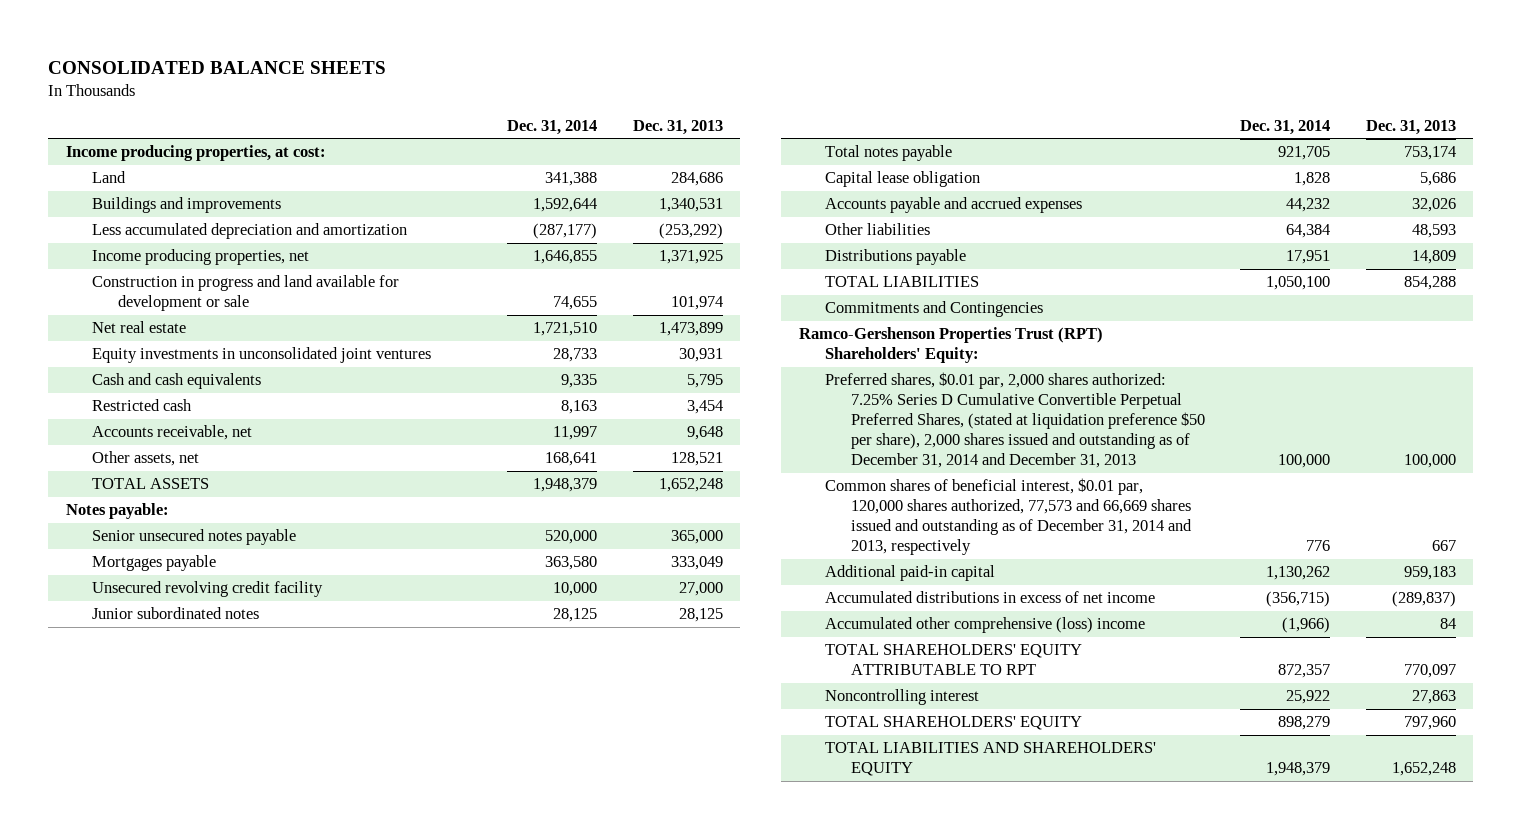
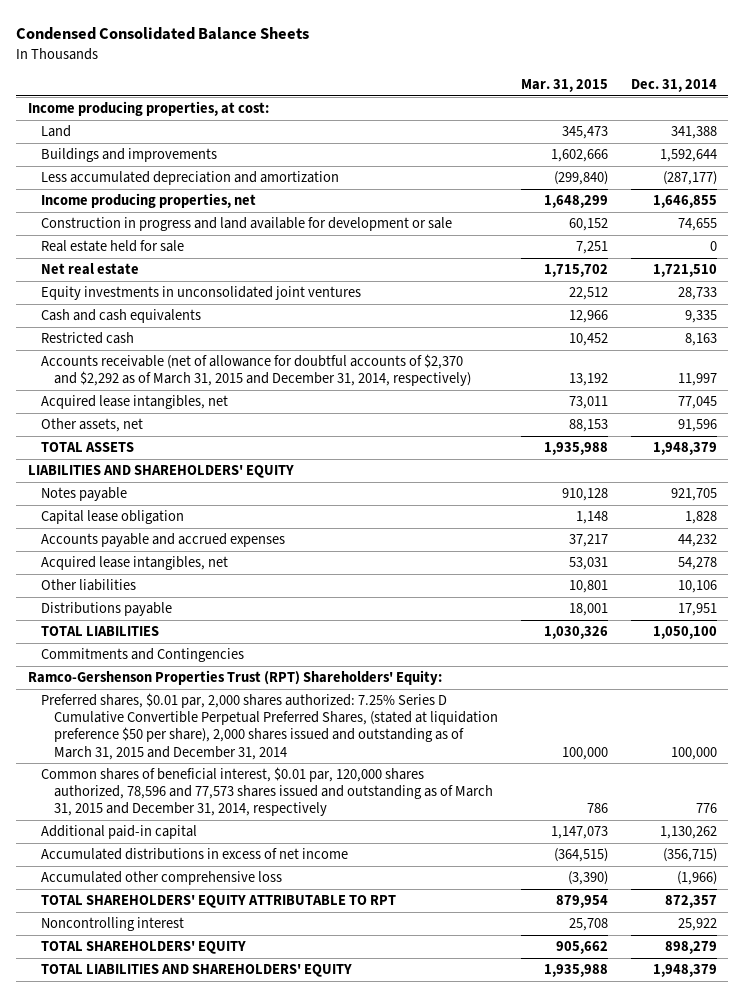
[48,60,387,74] CONSOLIDATED BALANCE SHEETS -> [16,26,310,40] Condensed Consolidated Balance Sheets
[632,119,723,135] Dec. 31, 2013 -> none
none -> [521,79,609,93] Mar. 31, 2015
none -> [41,240,185,253] Real estate held for sale
[91,425,252,441] Accounts receivable, net -> [41,354,472,387] Accounts receivable (net of allowance for doubtful accounts of $2,370 and $2,292 as of March 31, 2015 and December 31, 2014, respectively)
none -> [41,395,229,410] Acquired lease intangibles, net
[545,452,598,467] 168,641 -> [678,419,718,433] 91,596
[65,503,169,520] Notes payable: -> none
[91,529,296,546] Senior unsecured notes payable -> none
[91,555,216,572] Mortgages payable -> none
[91,581,323,598] Unsecured revolving credit facility -> none
[91,607,259,620] Junior subordinated notes -> none
none -> [27,465,294,479] LIABILITIES AND SHAREHOLDERS' EQUITY
[824,145,952,162] Total notes payable -> [41,487,128,502] Notes payable
none -> [41,556,229,571] Acquired lease intangibles, net
[1286,224,1331,239] 64,384 -> [678,580,718,594] 10,106
[824,372,1205,469] Preferred shares, $0.01 par, 2,000 shares authorized: 7.25% Series D Cumulative Convertible Perpetual Preferred Shares, (stated at liquidation preference $50 per share), 2,000 shares issued and outstanding as of December 31, 2014 and December 31, 2013 -> [41,693,499,760] Preferred shares, $0.01 par, 2,000 shares authorized: 7.25% Series D Cumulative Convertible Perpetual Preferred Shares, (stated at liquidation preference $50 per share), 2,000 shares issued and outstanding as of March 31, 2015 and December 31, 2014
[824,478,1192,556] Common shares of beneficial interest, $0.01 par, 120,000 shares authorized, 77,573 and 66,669 shares issued and outstanding as of December 31, 2014 and 2013, respectively -> [41,767,494,817] Common shares of beneficial interest, $0.01 par, 120,000 shares authorized, 78,596 and 77,573 shares issued and outstanding as of March 31, 2015 and December 31, 2014, respectively
[824,617,1145,634] Accumulated other comprehensive (loss) income -> [41,871,283,886] Accumulated other comprehensive loss

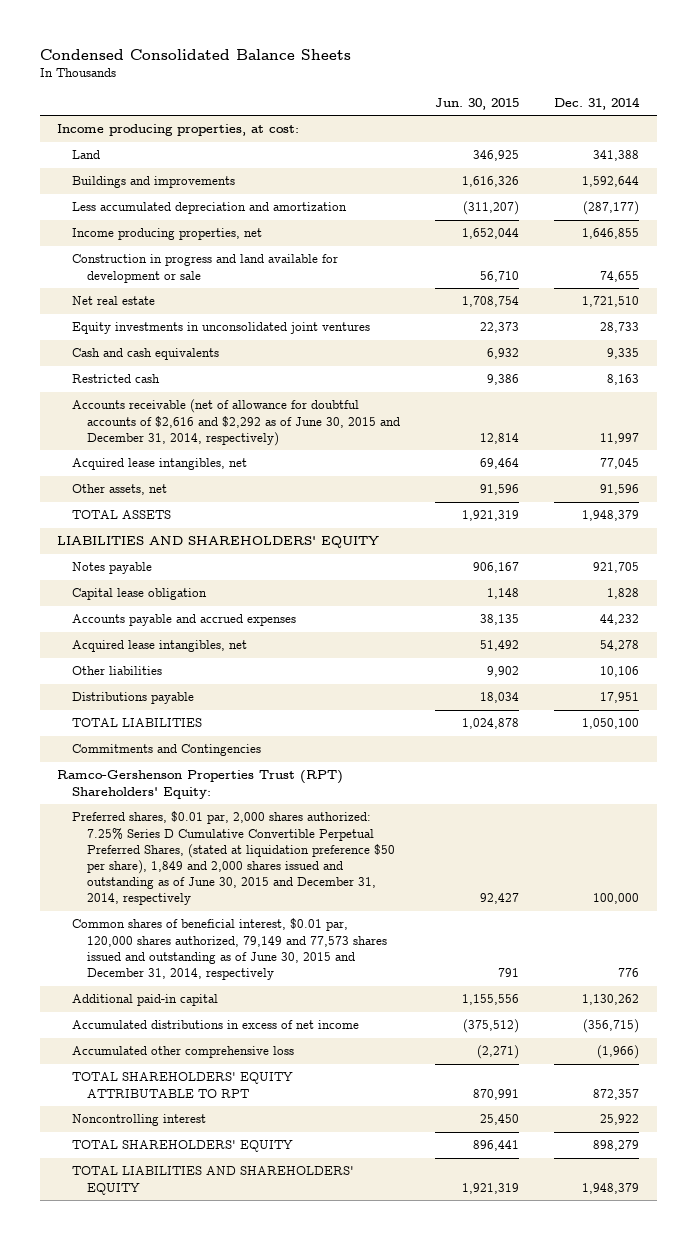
[521,79,609,93] Mar. 31, 2015 -> none
none -> [435,97,520,110] Jun. 30, 2015
[41,240,185,253] Real estate held for sale -> none
[41,354,472,387] Accounts receivable (net of allowance for doubtful accounts of $2,370 and $2,292 as of March 31, 2015 and December 31, 2014, respectively) -> [72,399,401,446] Accounts receivable (net of allowance for doubtful accounts of $2,616 and $2,292 as of June 30, 2015 and December 31, 2014, respectively)
[41,693,499,760] Preferred shares, $0.01 par, 2,000 shares authorized: 7.25% Series D Cumulative Convertible Perpetual Preferred Shares, (stated at liquidation preference $50 per share), 2,000 shares issued and outstanding as of March 31, 2015 and December 31, 2014 -> [72,811,396,906] Preferred shares, $0.01 par, 2,000 shares authorized: 7.25% Series D Cumulative Convertible Perpetual Preferred Shares, (stated at liquidation preference $50 per share), 1,849 and 2,000 shares issued and outstanding as of June 30, 2015 and December 31, 2014, respectively
[41,767,494,817] Common shares of beneficial interest, $0.01 par, 120,000 shares authorized, 78,596 and 77,573 shares issued and outstanding as of March 31, 2015 and December 31, 2014, respectively -> [72,918,388,980] Common shares of beneficial interest, $0.01 par, 120,000 shares authorized, 79,149 and 77,573 shares issued and outstanding as of June 30, 2015 and December 31, 2014, respectively

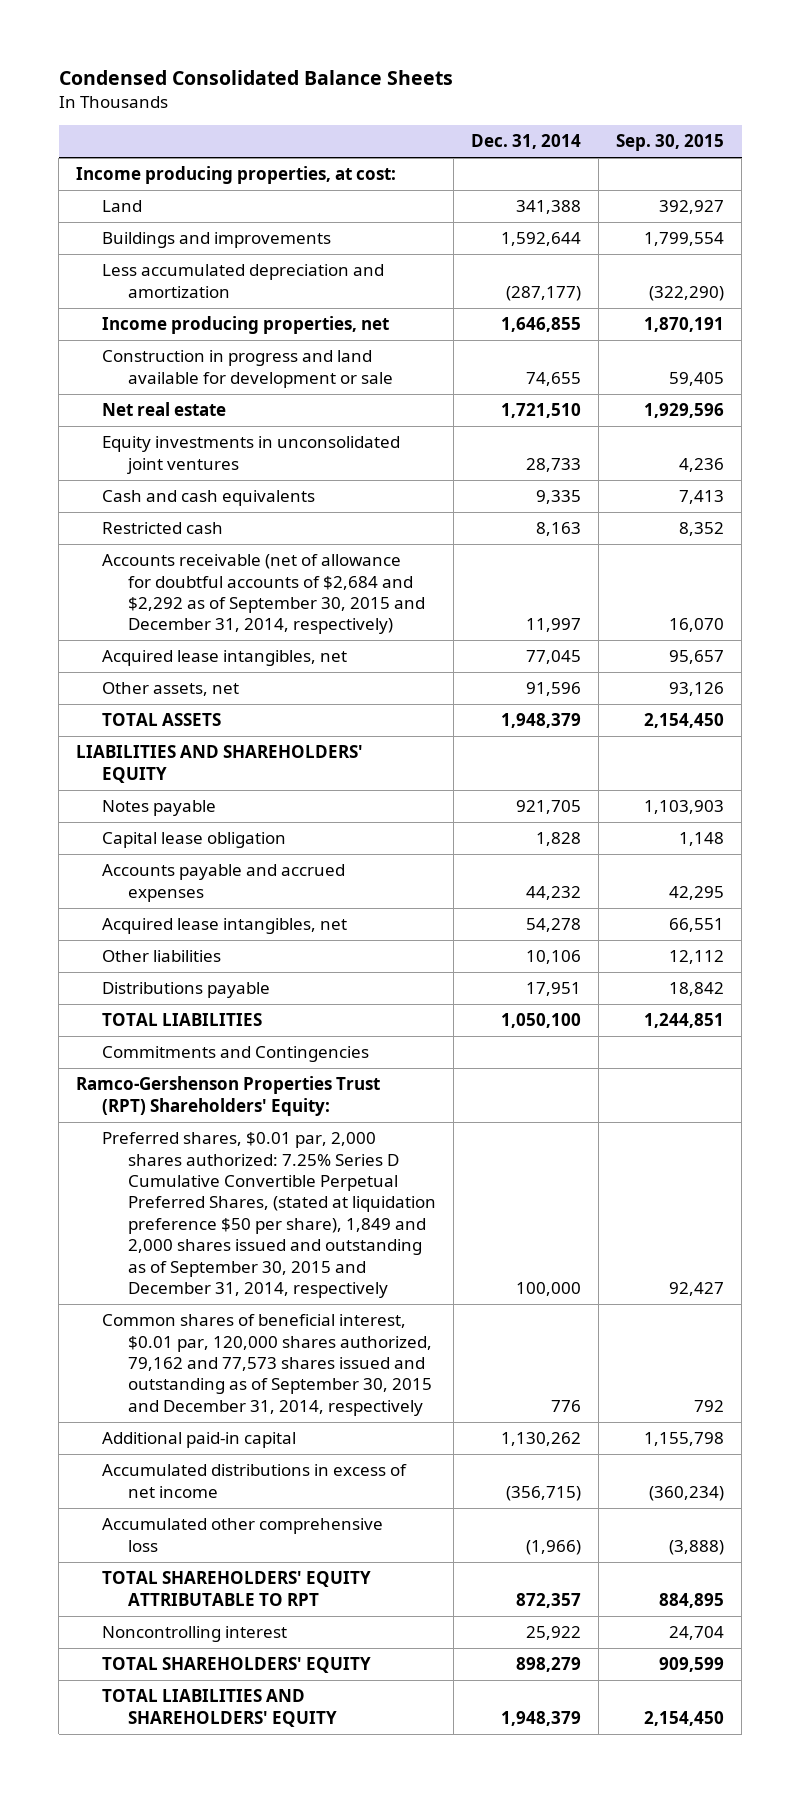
[435,97,520,110] Jun. 30, 2015 -> none
none -> [616,134,725,152] Sep. 30, 2015
[72,399,401,446] Accounts receivable (net of allowance for doubtful accounts of $2,616 and $2,292 as of June 30, 2015 and December 31, 2014, respectively) -> [101,554,425,635] Accounts receivable (net of allowance for doubtful accounts of $2,684 and $2,292 as of September 30, 2015 and December 31, 2014, respectively)
[72,811,396,906] Preferred shares, $0.01 par, 2,000 shares authorized: 7.25% Series D Cumulative Convertible Perpetual Preferred Shares, (stated at liquidation preference $50 per share), 1,849 and 2,000 shares issued and outstanding as of June 30, 2015 and December 31, 2014, respectively -> [101,1132,436,1299] Preferred shares, $0.01 par, 2,000 shares authorized: 7.25% Series D Cumulative Convertible Perpetual Preferred Shares, (stated at liquidation preference $50 per share), 1,849 and 2,000 shares issued and outstanding as of September 30, 2015 and December 31, 2014, respectively
[72,918,388,980] Common shares of beneficial interest, $0.01 par, 120,000 shares authorized, 79,149 and 77,573 shares issued and outstanding as of June 30, 2015 and December 31, 2014, respectively -> [101,1314,432,1416] Common shares of beneficial interest, $0.01 par, 120,000 shares authorized, 79,162 and 77,573 shares issued and outstanding as of September 30, 2015 and December 31, 2014, respectively

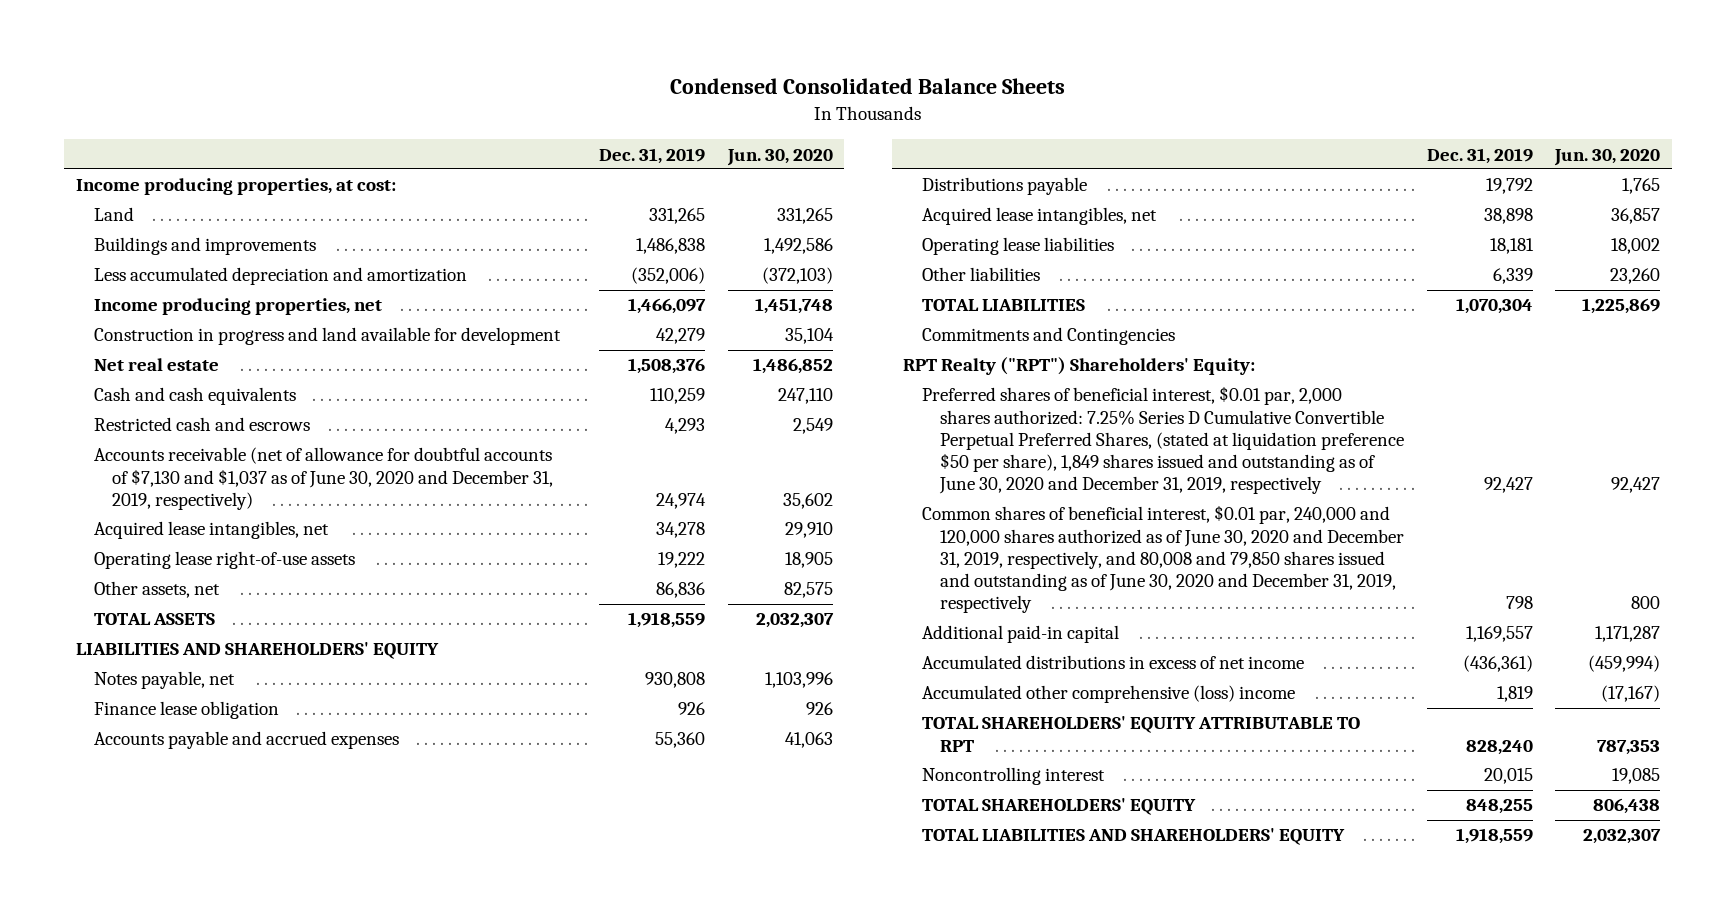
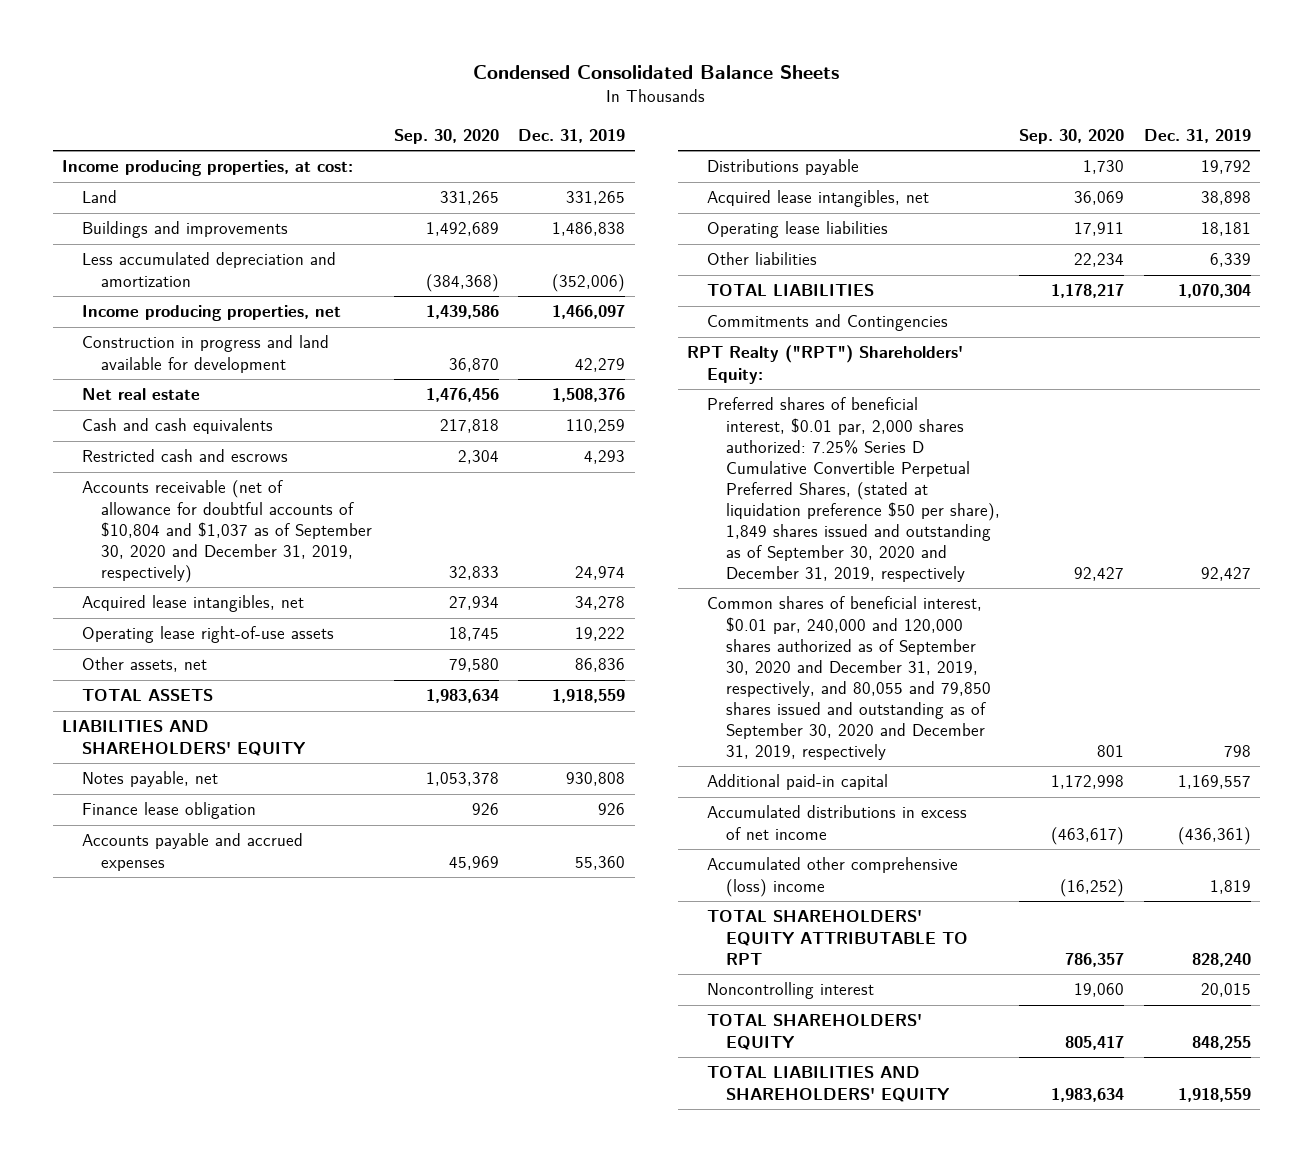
[726,148,833,166] Jun. 30, 2020 -> none
none -> [394,128,500,144] Sep. 30, 2020
[93,447,554,510] Accounts receivable (net of allowance for doubtful accounts of $7,130 and $1,037 as of June 30, 2020 and December 31, 2019, respectively) -> [81,480,372,583] Accounts receivable (net of allowance for doubtful accounts of $10,804 and $1,037 as of September 30, 2020 and December 31, 2019, respectively)
[921,386,1405,495] Preferred shares of beneficial interest, $0.01 par, 2,000 shares authorized: 7.25% Series D Cumulative Convertible Perpetual Preferred Shares, (stated at liquidation preference $50 per share), 1,849 shares issued and outstanding as of June 30, 2020 and December 31, 2019, respectively -> [706,397,1001,582] Preferred shares of beneficial interest, $0.01 par, 2,000 shares authorized: 7.25% Series D Cumulative Convertible Perpetual Preferred Shares, (stated at liquidation preference $50 per share), 1,849 shares issued and outstanding as of September 30, 2020 and December 31, 2019, respectively
[921,505,1405,614] Common shares of beneficial interest, $0.01 par, 240,000 and 120,000 shares authorized as of June 30, 2020 and December 31, 2019, respectively, and 80,008 and 79,850 shares issued and outstanding as of June 30, 2020 and December 31, 2019, respectively -> [706,596,992,760] Common shares of beneficial interest, $0.01 par, 240,000 and 120,000 shares authorized as of September 30, 2020 and December 31, 2019, respectively, and 80,055 and 79,850 shares issued and outstanding as of September 30, 2020 and December 31, 2019, respectively

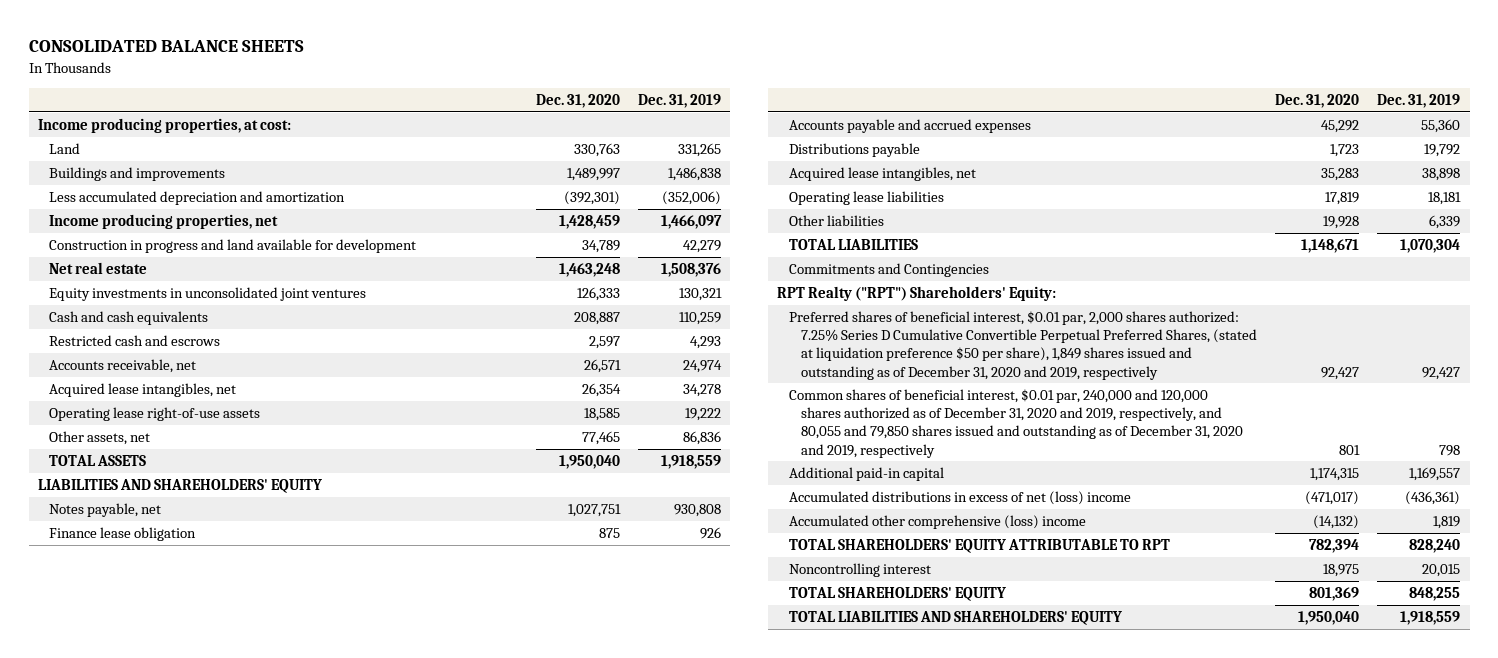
[473,65,840,80] Condensed Consolidated Balance Sheets -> [28,40,304,53] CONSOLIDATED BALANCE SHEETS
[394,128,500,144] Sep. 30, 2020 -> none
none -> [535,93,620,108] Dec. 31, 2020
none -> [49,287,367,302] Equity investments in unconsolidated joint ventures
[81,480,372,583] Accounts receivable (net of allowance for doubtful accounts of $10,804 and $1,037 as of September 30, 2020 and December 31, 2019, respectively) -> [49,359,197,374] Accounts receivable, net
[706,397,1001,582] Preferred shares of beneficial interest, $0.01 par, 2,000 shares authorized: 7.25% Series D Cumulative Convertible Perpetual Preferred Shares, (stated at liquidation preference $50 per share), 1,849 shares issued and outstanding as of September 30, 2020 and December 31, 2019, respectively -> [788,311,1257,380] Preferred shares of beneficial interest, $0.01 par, 2,000 shares authorized: 7.25% Series D Cumulative Convertible Perpetual Preferred Shares, (stated at liquidation preference $50 per share), 1,849 shares issued and outstanding as of December 31, 2020 and 2019, respectively
[706,596,992,760] Common shares of beneficial interest, $0.01 par, 240,000 and 120,000 shares authorized as of September 30, 2020 and December 31, 2019, respectively, and 80,055 and 79,850 shares issued and outstanding as of September 30, 2020 and December 31, 2019, respectively -> [788,389,1243,458] Common shares of beneficial interest, $0.01 par, 240,000 and 120,000 shares authorized as of December 31, 2020 and 2019, respectively, and 80,055 and 79,850 shares issued and outstanding as of December 31, 2020 and 2019, respectively
[706,805,967,840] Accumulated distributions in excess of net income -> [788,491,1131,506] Accumulated distributions in excess of net (loss) income

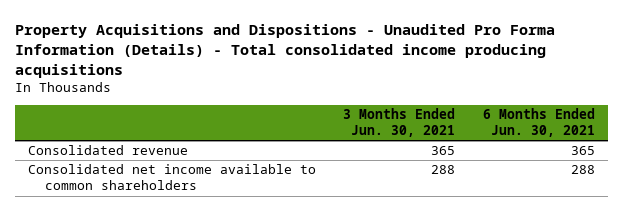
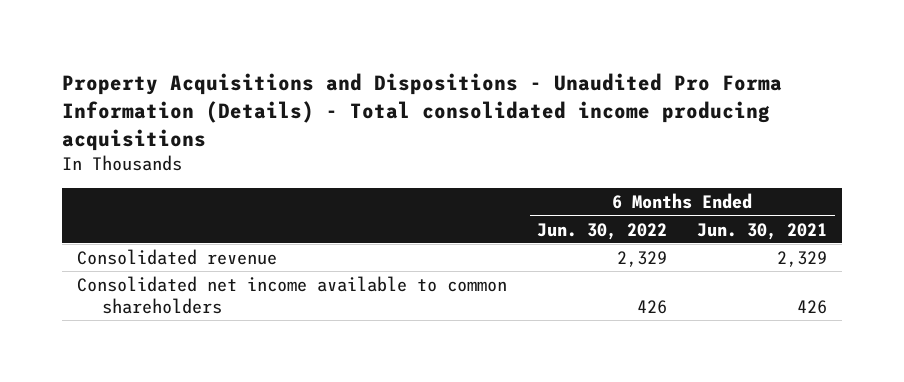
[343,107,456,138] 3 Months Ended Jun. 30, 2021 -> none
none -> [537,222,668,240] Jun. 30, 2022
[570,146,595,156] 365 -> [777,250,828,267] 2,329
[570,165,595,175] 288 -> [797,299,828,314] 426

